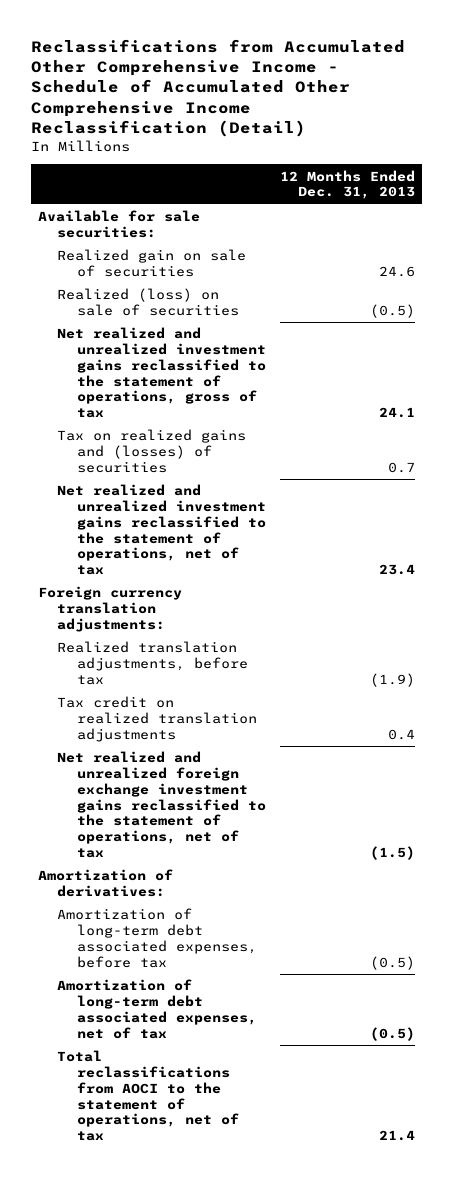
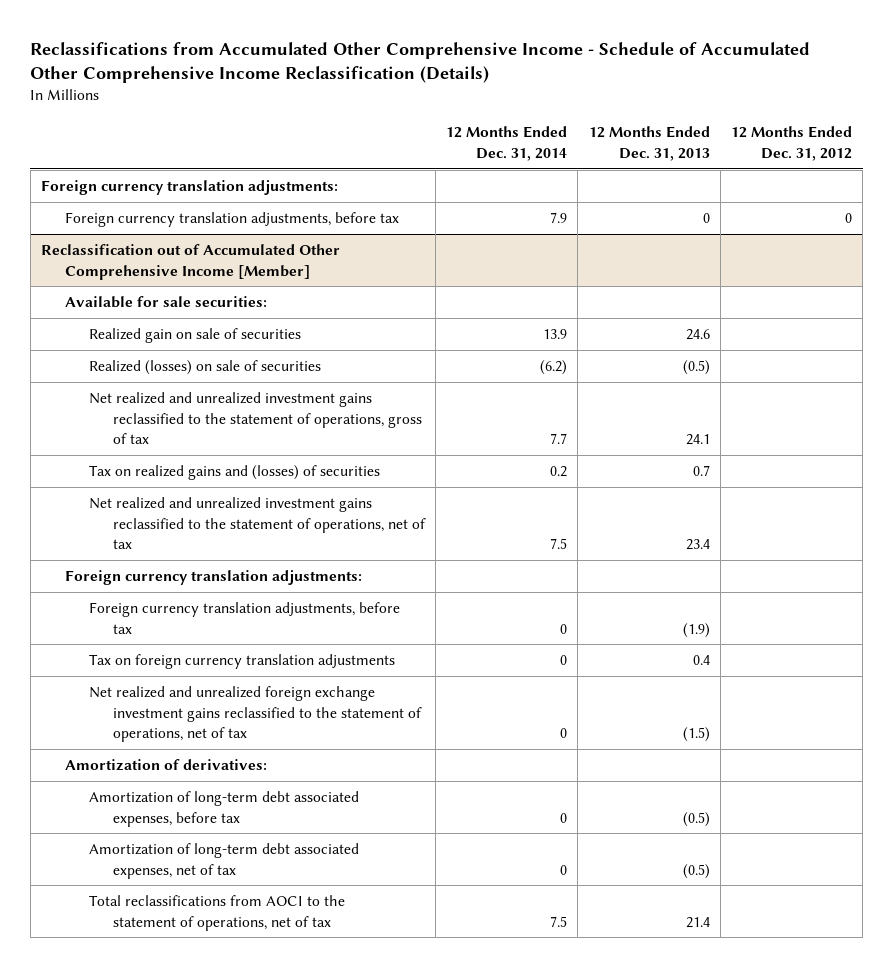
[31,38,406,138] Reclassifications from Accumulated Other Comprehensive Income - Schedule of Accumulated Other Comprehensive Income Reclassification (Detail) -> [30,41,811,84] Reclassifications from Accumulated Other Comprehensive Income - Schedule of Accumulated Other Comprehensive Income Reclassification (Details)
none -> [446,126,568,161] 12 Months Ended Dec. 31, 2014
none -> [731,126,853,161] 12 Months Ended Dec. 31, 2012
none -> [41,180,339,196] Foreign currency translation adjustments:
none -> [64,212,399,228] Foreign currency translation adjustments, before tax
none -> [41,244,341,280] Reclassification out of Accumulated Other Comprehensive Income [Member]
[57,288,239,317] Realized (loss) on sale of securities -> [88,360,321,376] Realized (losses) on sale of securities
[57,641,248,685] Realized translation adjustments, before tax -> [88,602,400,634] Foreign currency translation adjustments, before tax
[57,696,257,742] Tax credit on realized translation adjustments -> [88,654,395,670] Tax on foreign currency translation adjustments

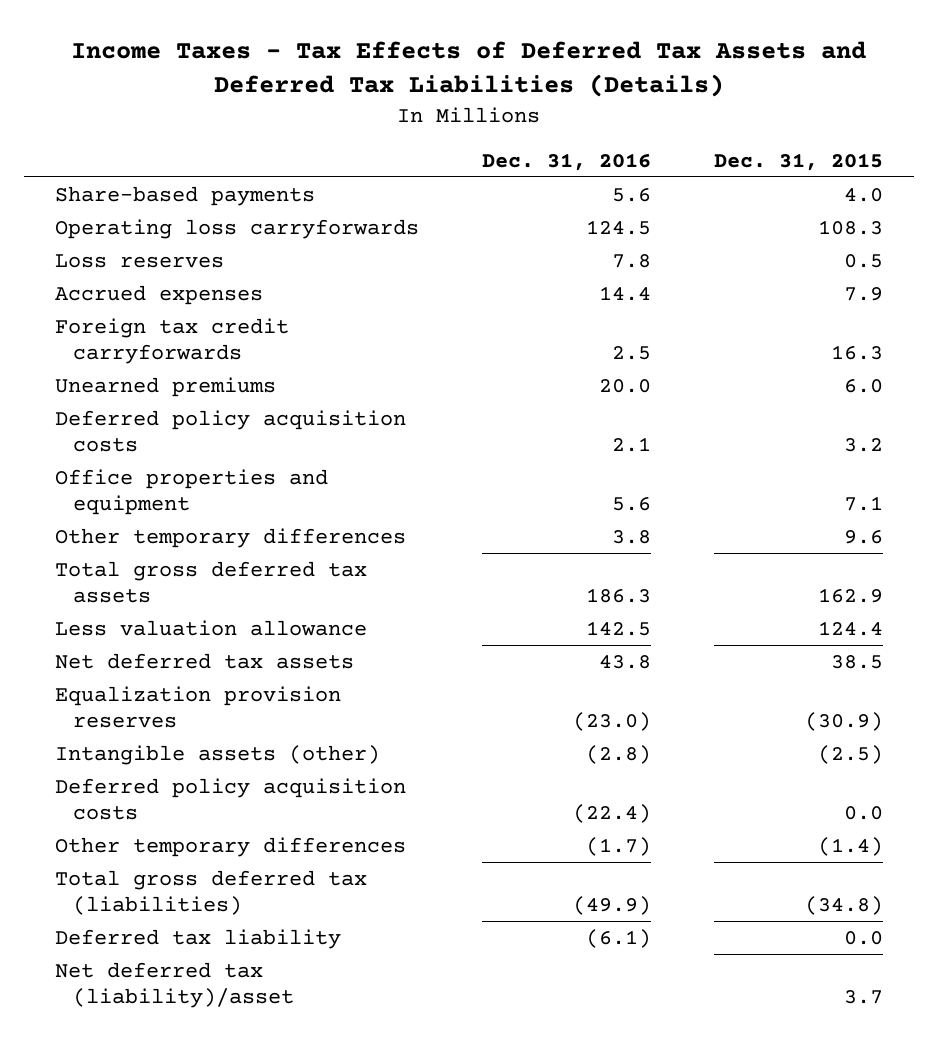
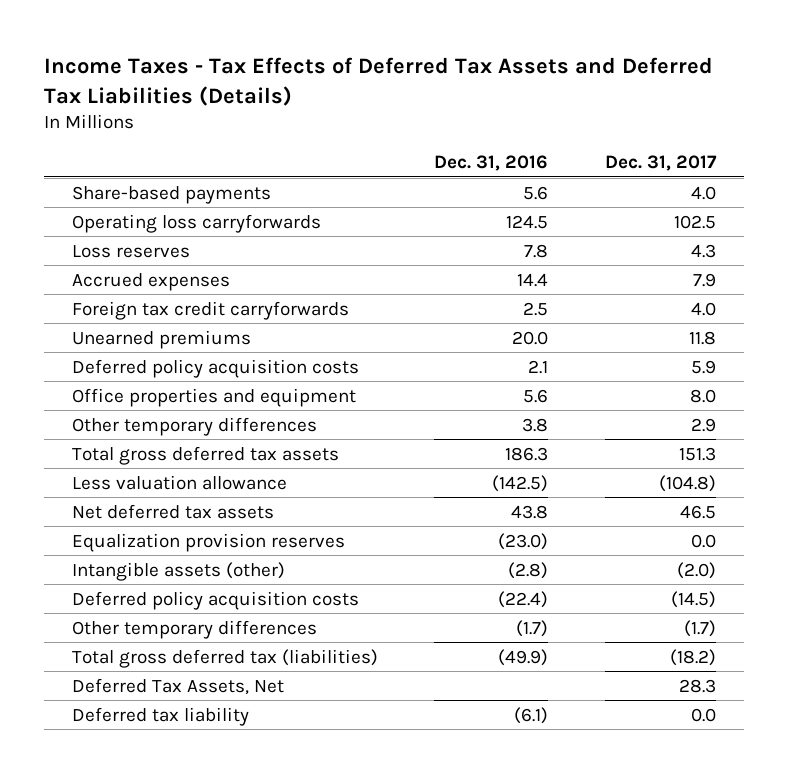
[713,153,883,172] Dec. 31, 2015 -> none
none -> [604,155,717,172] Dec. 31, 2017
[586,620,652,636] 142.5 -> [492,474,549,492] (142.5)
none -> [72,677,285,695] Deferred Tax Assets, Net
[55,961,294,1008] Net deferred tax (liability)/asset -> none

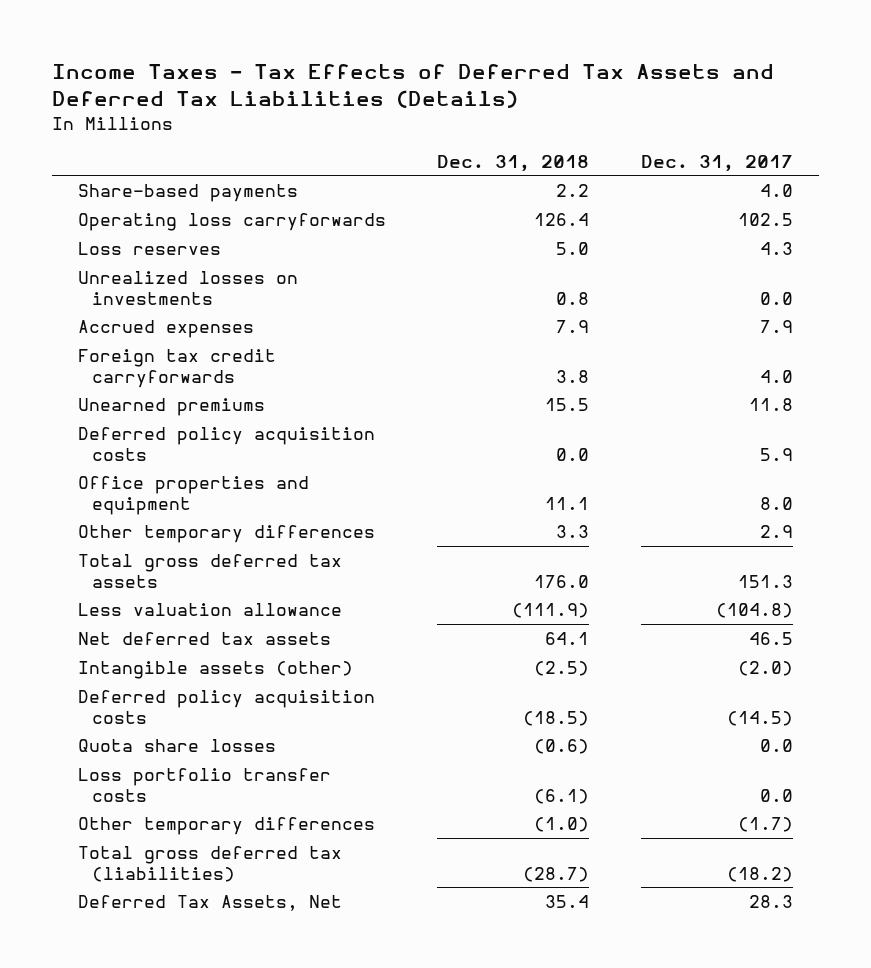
[434,155,549,172] Dec. 31, 2016 -> none
none -> [437,154,590,172] Dec. 31, 2018
none -> [77,270,298,305] Unrealized losses on investments
[72,532,346,552] Equalization provision reserves -> none
none -> [77,738,276,752] Quota share losses
none -> [77,767,331,802] Loss portfolio transfer costs
[72,706,250,726] Deferred tax liability -> none

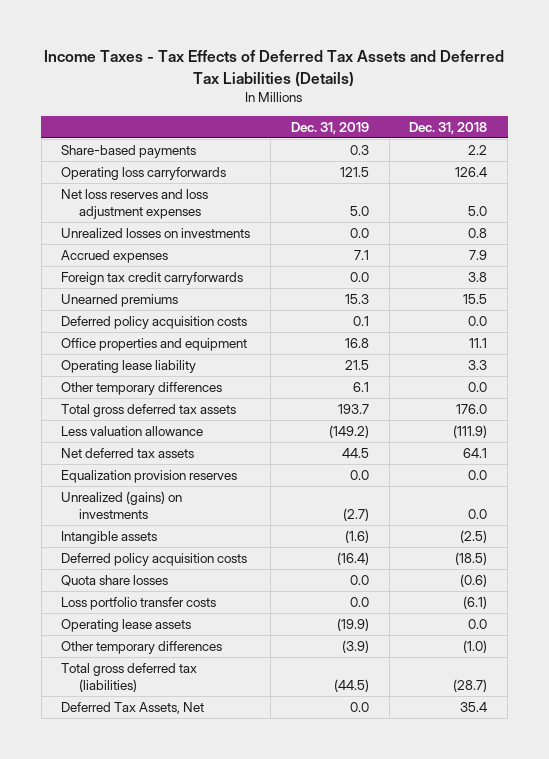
[640,154,793,172] Dec. 31, 2017 -> none
none -> [290,121,369,134] Dec. 31, 2019
[77,241,221,255] Loss reserves -> [61,189,209,220] Net loss reserves and loss adjustment expenses
none -> [61,360,197,374] Operating lease liability
[556,524,590,538] 3.3 -> [468,382,488,393] 0.0
none -> [61,470,238,484] Equalization provision reserves
none -> [61,491,183,520] Unrealized (gains) on investments
[77,660,353,679] Intangible assets (other) -> [61,531,158,545] Intangible assets
none -> [61,619,192,633] Operating lease assets

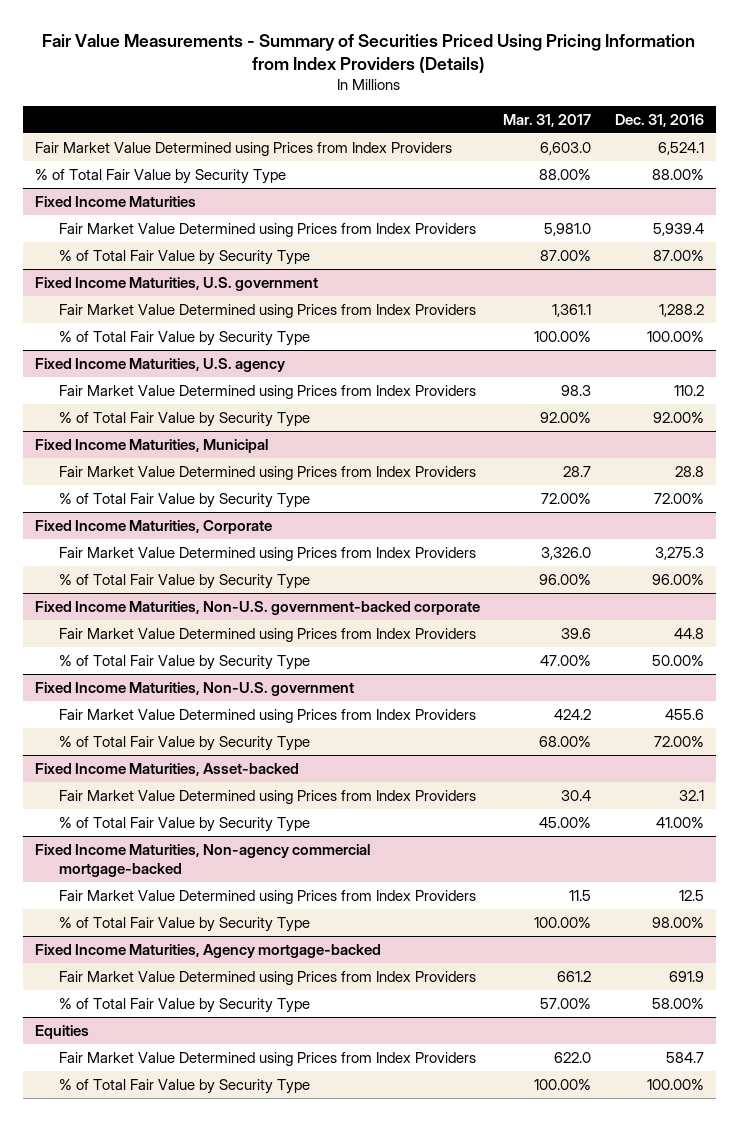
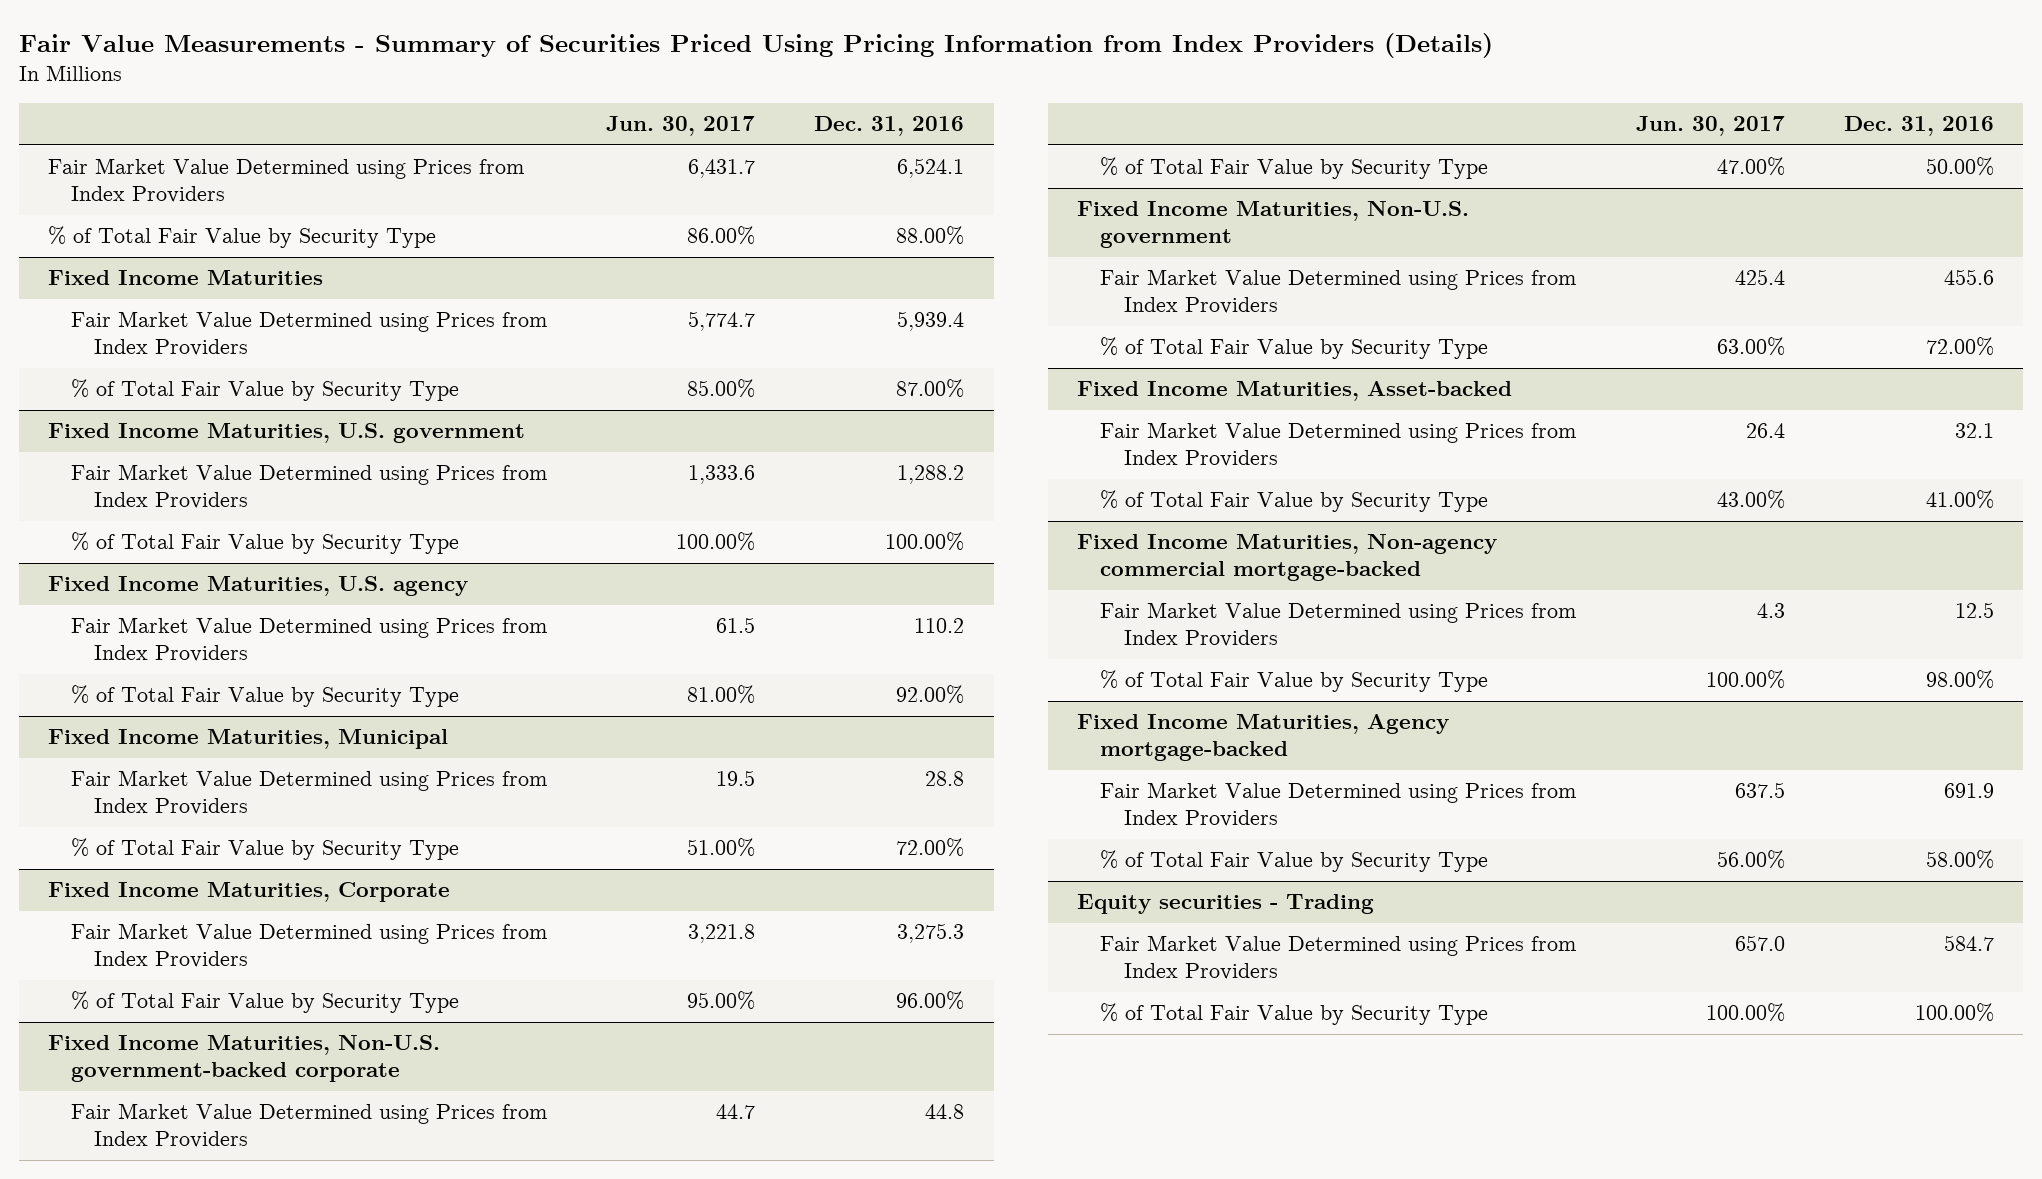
[503,113,592,127] Mar. 31, 2017 -> none
none -> [606,116,756,137] Jun. 30, 2017
[34,1025,89,1040] Equities -> [1077,894,1375,915] Equity securities - Trading

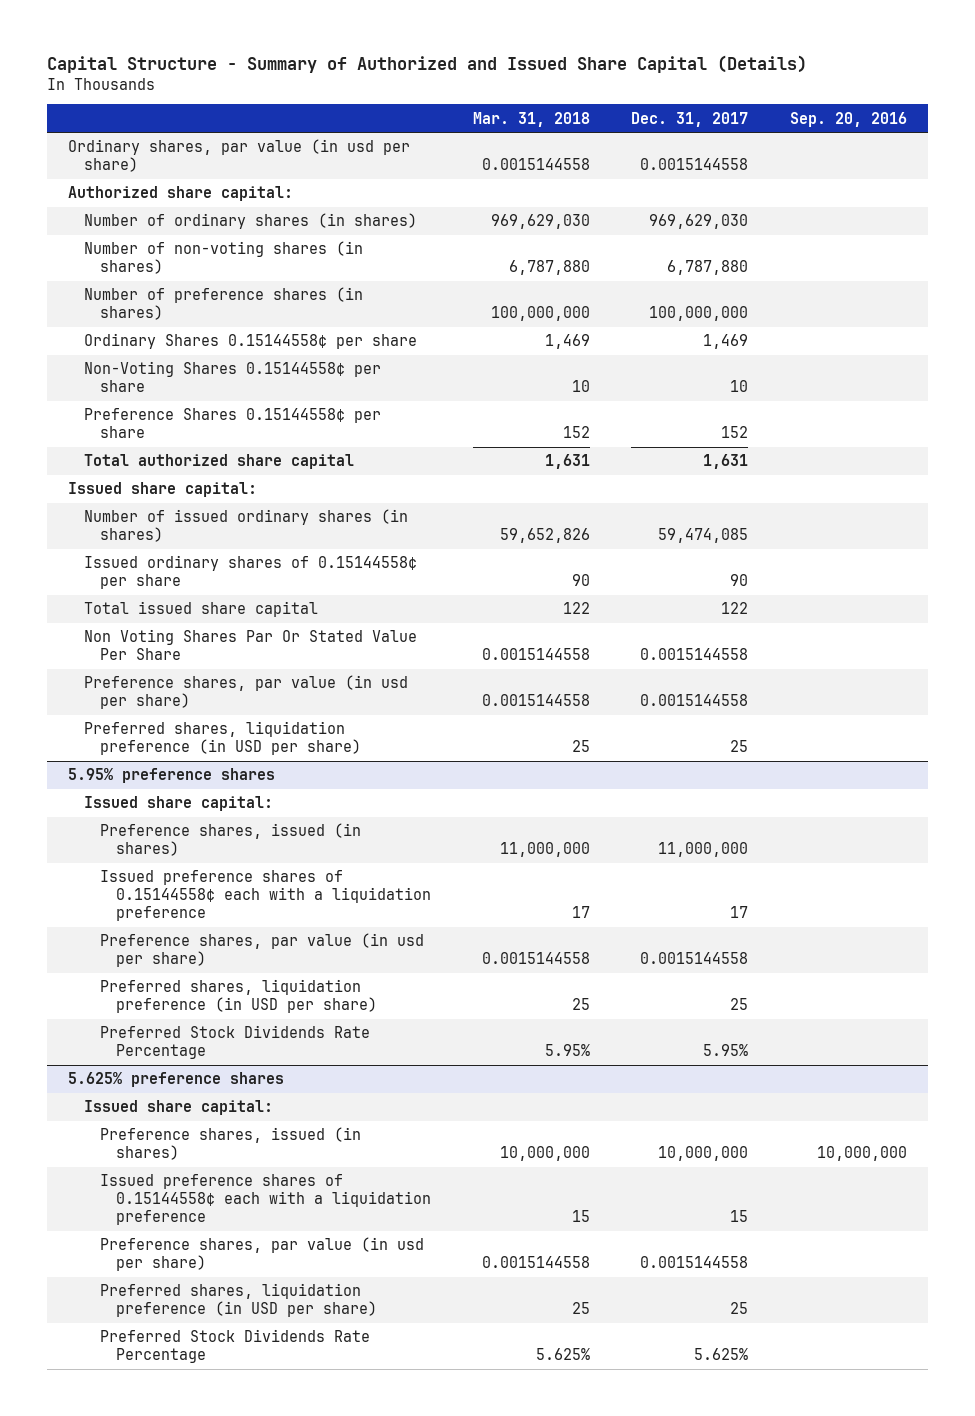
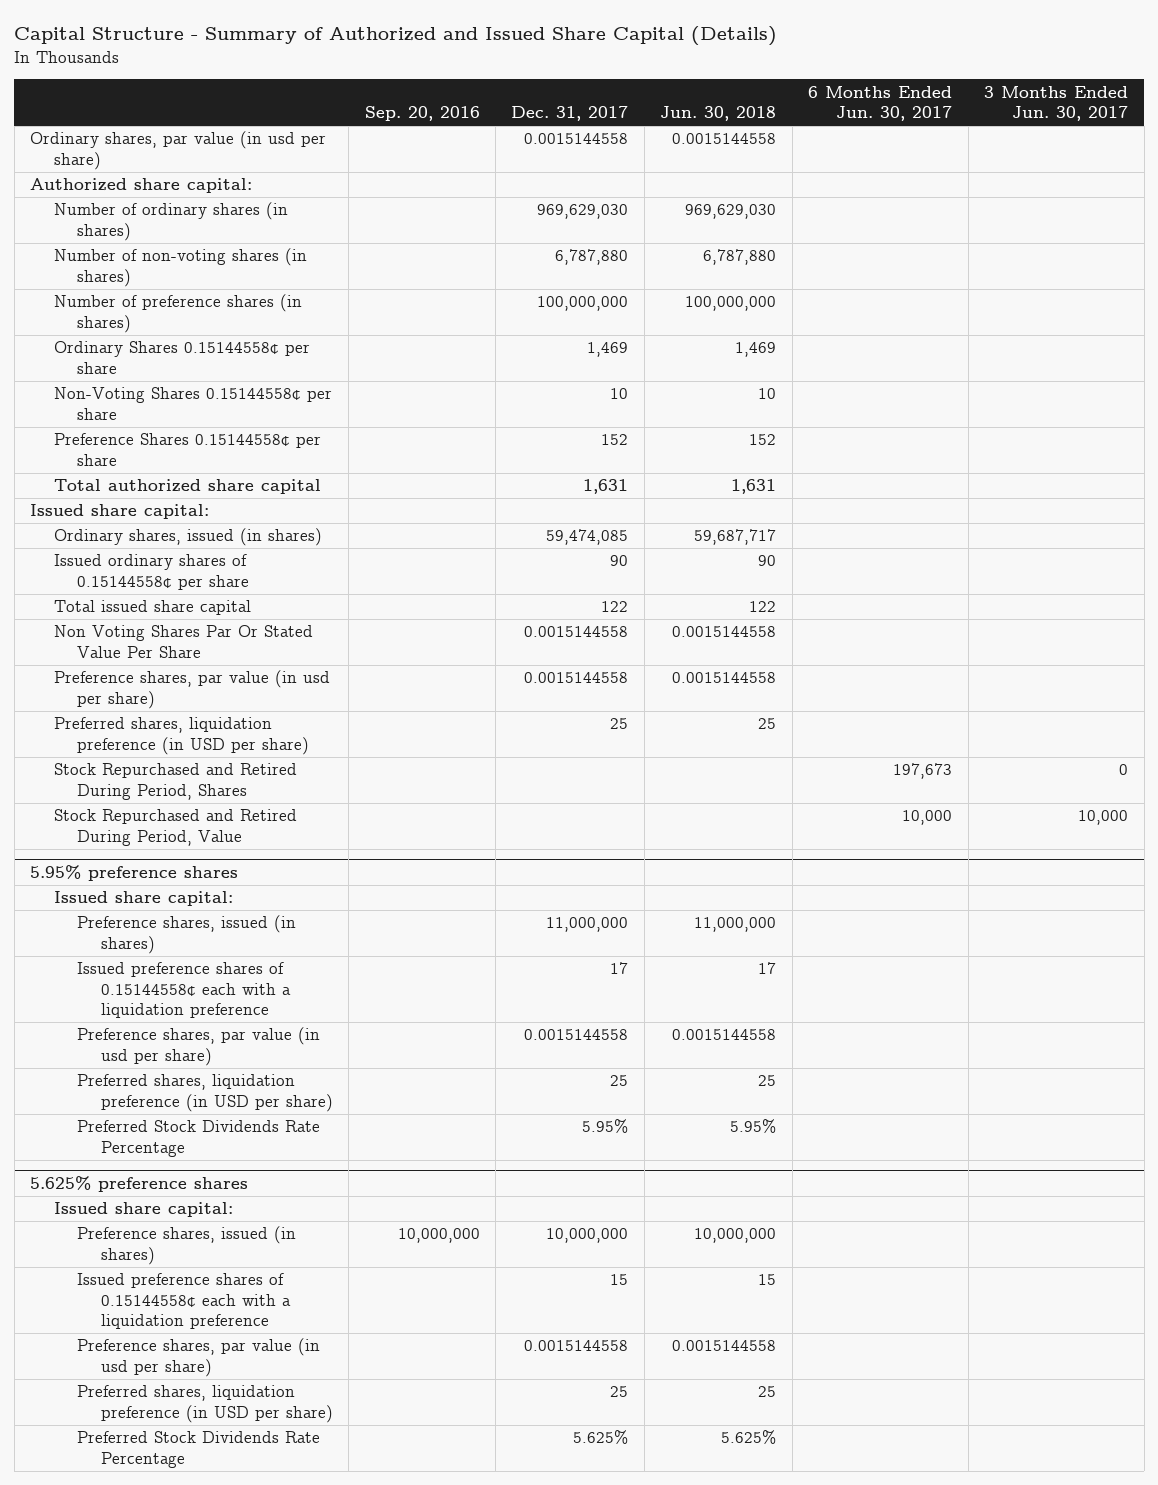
[472,111,590,127] Mar. 31, 2018 -> none
none -> [660,106,777,122] Jun. 30, 2018
none -> [808,85,953,122] 6 Months Ended Jun. 30, 2017
none -> [984,85,1129,122] 3 Months Ended Jun. 30, 2017
[83,509,408,543] Number of issued ordinary shares (in shares) -> [53,528,322,547] Ordinary shares, issued (in shares)
none -> [53,763,297,800] Stock Repurchased and Retired During Period, Shares
none -> [53,809,297,846] Stock Repurchased and Retired During Period, Value

